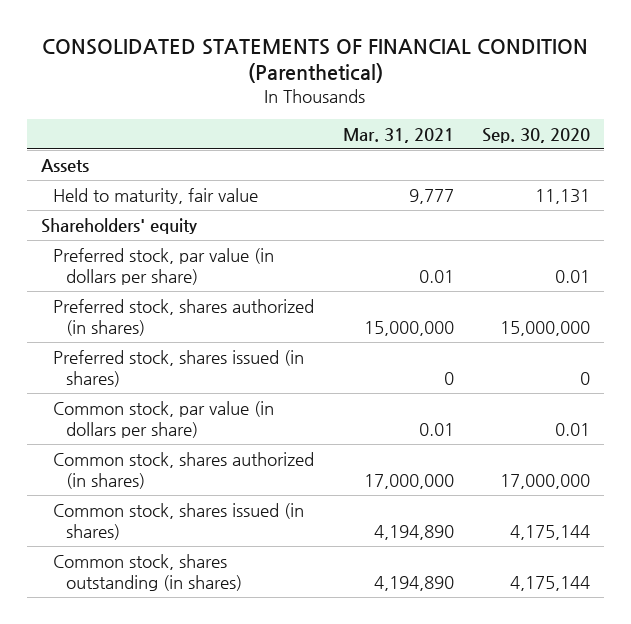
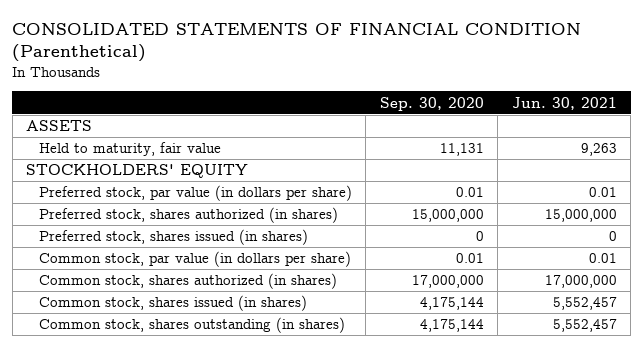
[342,127,454,143] Mar. 31, 2021 -> none
none -> [511,96,617,110] Jun. 30, 2021
[40,158,89,172] Assets -> [26,120,93,132] ASSETS
[40,217,197,234] Shareholders' equity -> [26,164,249,179] STOCKHOLDERS' EQUITY

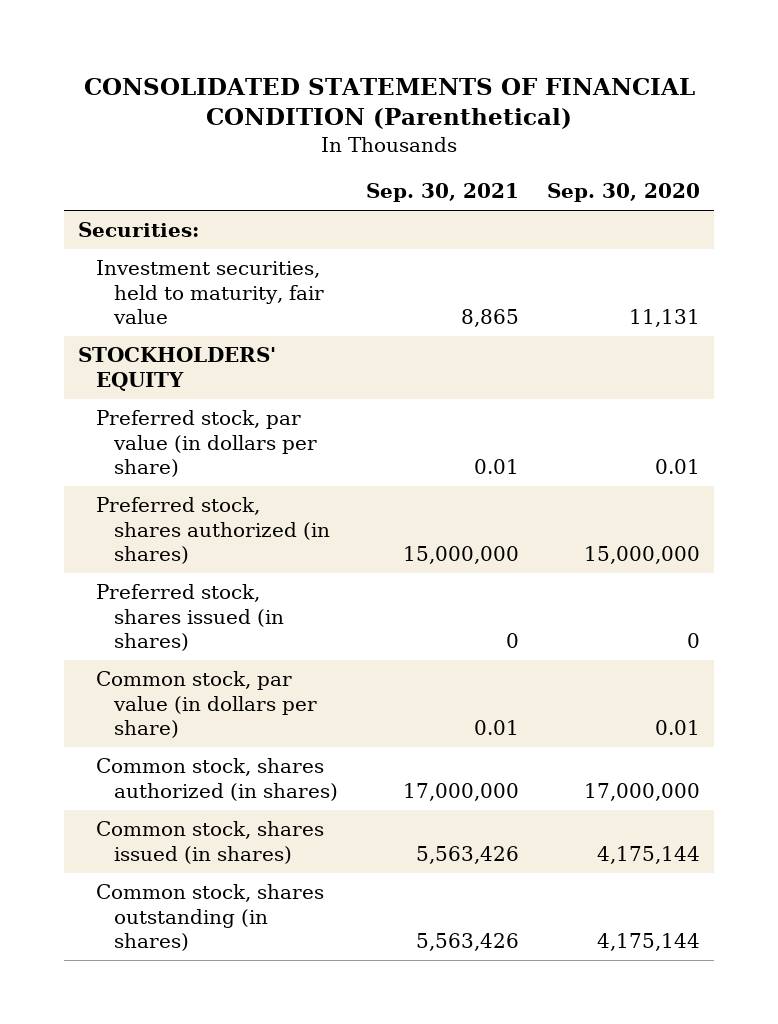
[511,96,617,110] Jun. 30, 2021 -> none
none -> [365,183,519,203] Sep. 30, 2021
[26,120,93,132] ASSETS -> none
none -> [77,222,199,238] Securities:
[38,142,221,157] Held to maturity, fair value -> [95,260,324,325] Investment securities, held to maturity, fair value

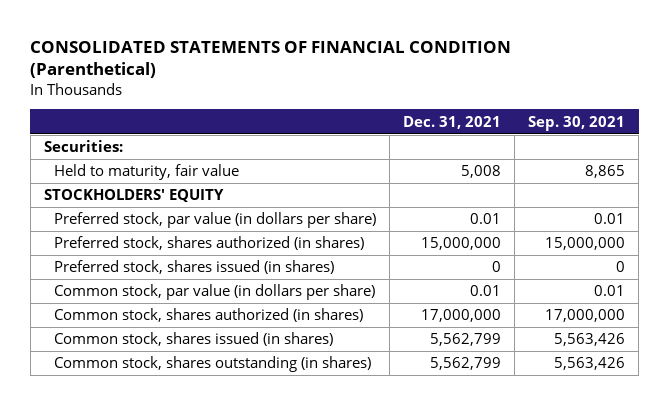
[546,183,700,203] Sep. 30, 2020 -> none
none -> [403,115,502,129] Dec. 31, 2021
[95,260,324,325] Investment securities, held to maturity, fair value -> [54,164,240,181] Held to maturity, fair value

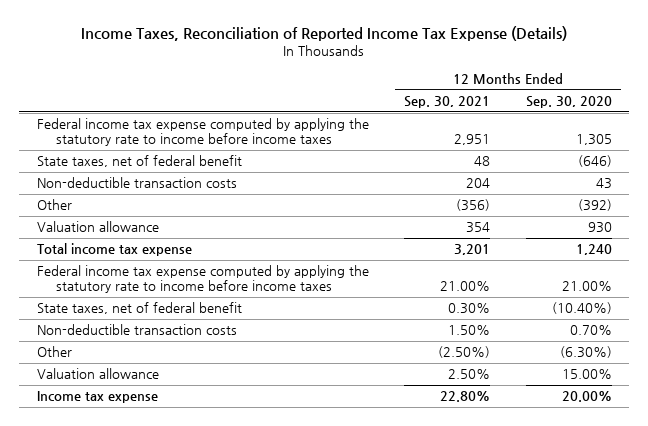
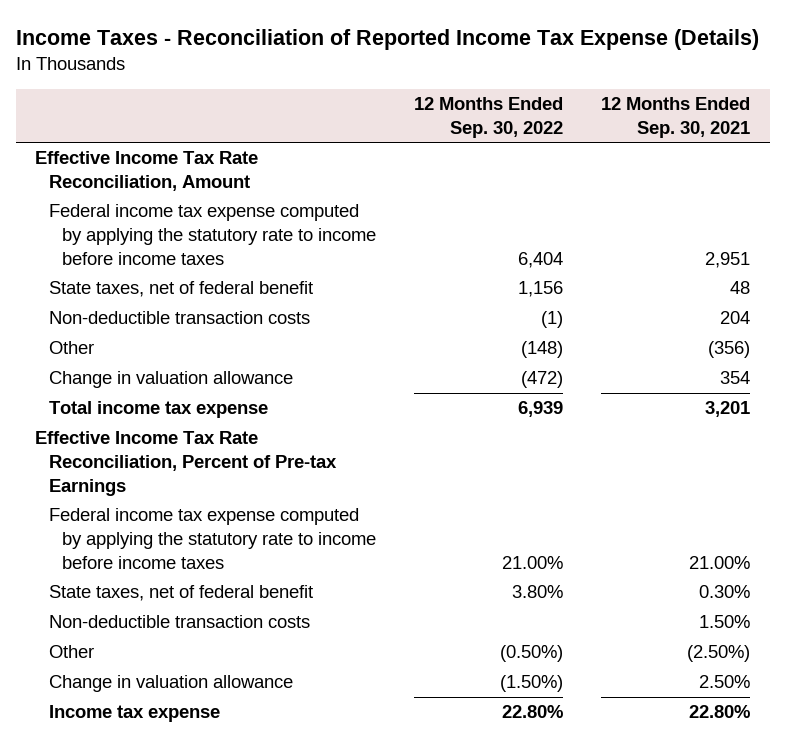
[81,26,568,42] Income Taxes, Reconciliation of Reported Income Tax Expense (Details) -> [15,28,759,50] Income Taxes - Reconciliation of Reported Income Tax Expense (Details)
[525,96,612,109] Sep. 30, 2020 -> none
none -> [414,97,564,138] 12 Months Ended Sep. 30, 2022
none -> [34,151,258,191] Effective Income Tax Rate Reconciliation, Amount
[36,221,159,233] Valuation allowance -> [48,371,293,389] Change in valuation allowance
none -> [34,431,337,496] Effective Income Tax Rate Reconciliation, Percent of Pre-tax Earnings
[36,368,159,380] Valuation allowance -> [48,675,293,693] Change in valuation allowance

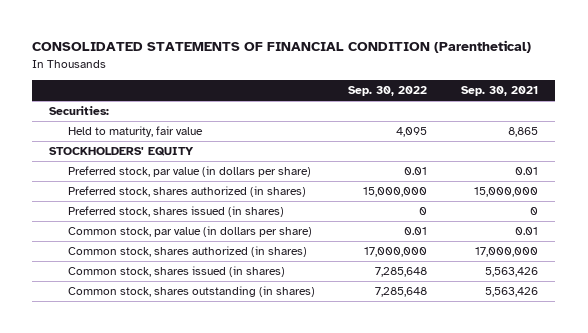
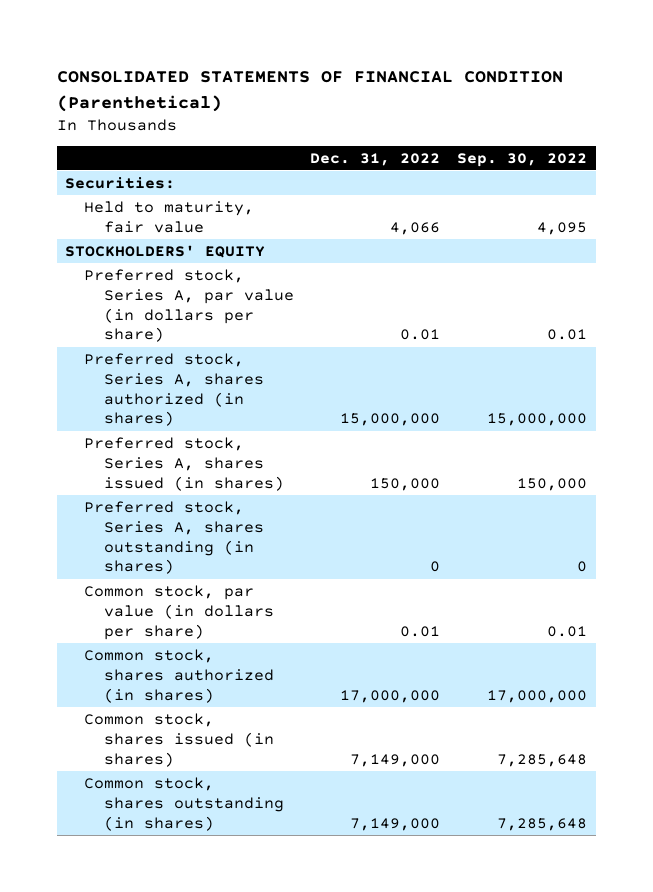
[461,86,539,97] Sep. 30, 2021 -> none
none -> [310,152,441,166] Dec. 31, 2022
[67,166,311,178] Preferred stock, par value (in dollars per share) -> [84,268,294,343] Preferred stock, Series A, par value (in dollars per share)
[67,186,306,198] Preferred stock, shares authorized (in shares) -> [84,352,264,427] Preferred stock, Series A, shares authorized (in shares)
[67,206,284,218] Preferred stock, shares issued (in shares) -> [84,436,284,491] Preferred stock, Series A, shares issued (in shares)
[419,207,428,216] 0 -> [517,477,588,491] 150,000
none -> [84,500,264,575] Preferred stock, Series A, shares outstanding (in shares)

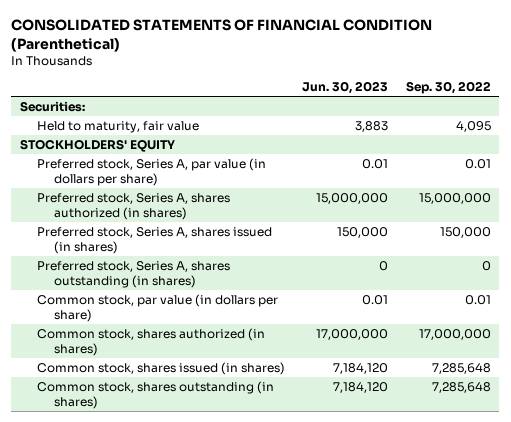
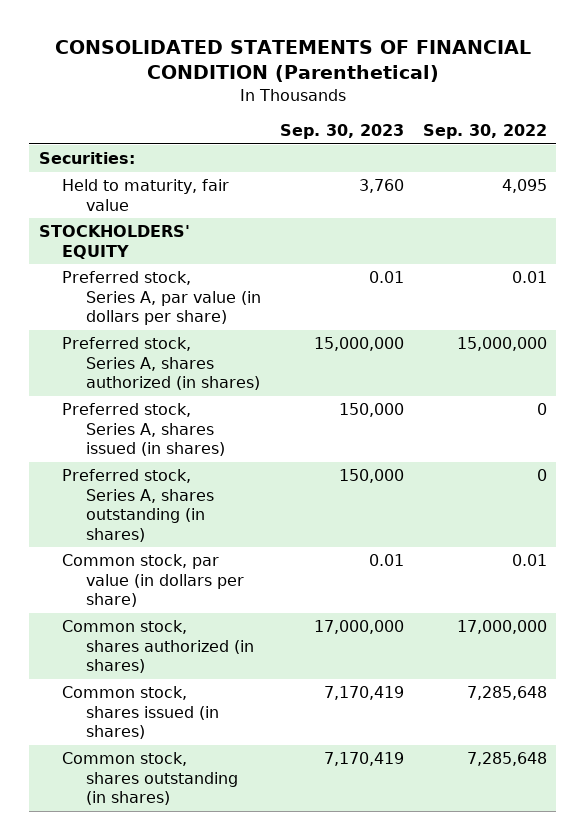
[302,81,389,95] Jun. 30, 2023 -> none
none -> [279,124,404,140] Sep. 30, 2023
[439,227,491,239] 150,000 -> [536,403,547,416] 0

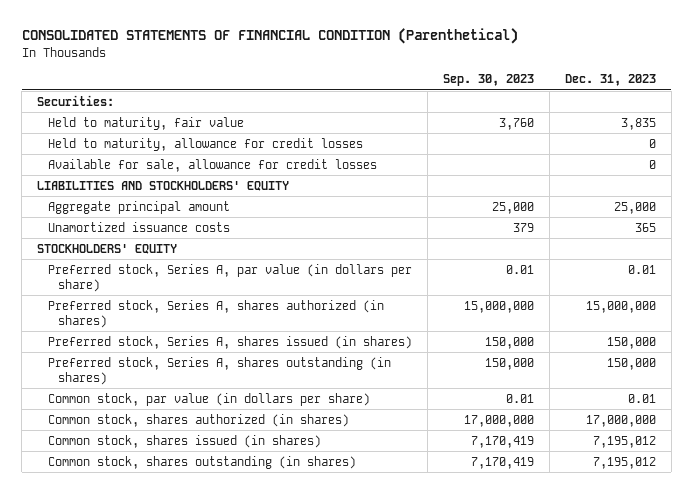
[422,124,547,140] Sep. 30, 2022 -> none
none -> [564,74,656,87] Dec. 31, 2023
none -> [47,137,363,151] Held to maturity, allowance for credit losses
none -> [47,158,377,172] Available for sale, allowance for credit losses
none -> [37,180,290,191] LIABILITIES AND STOCKHOLDERS' EQUITY
none -> [47,200,230,214] Aggregate principal amount
none -> [47,221,230,232] Unamortized issuance costs

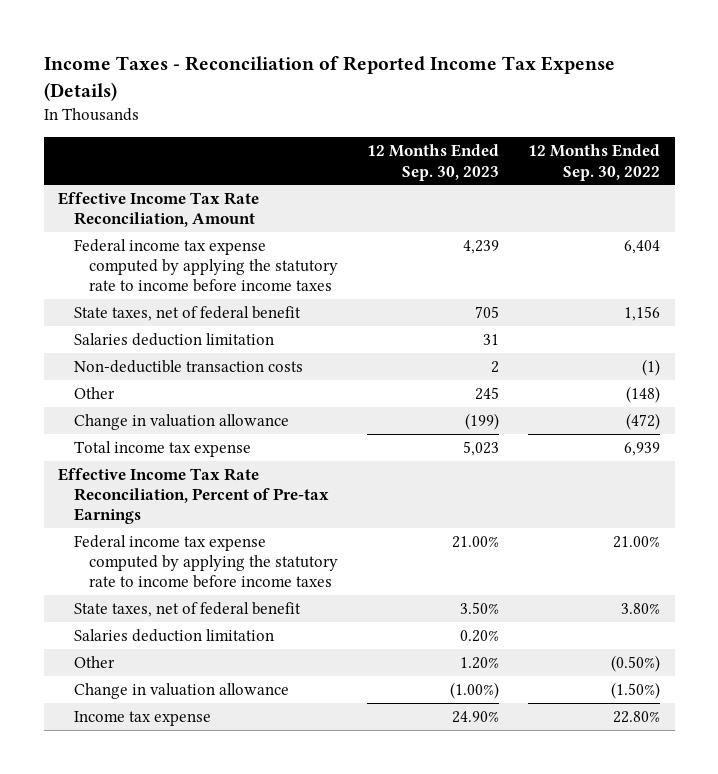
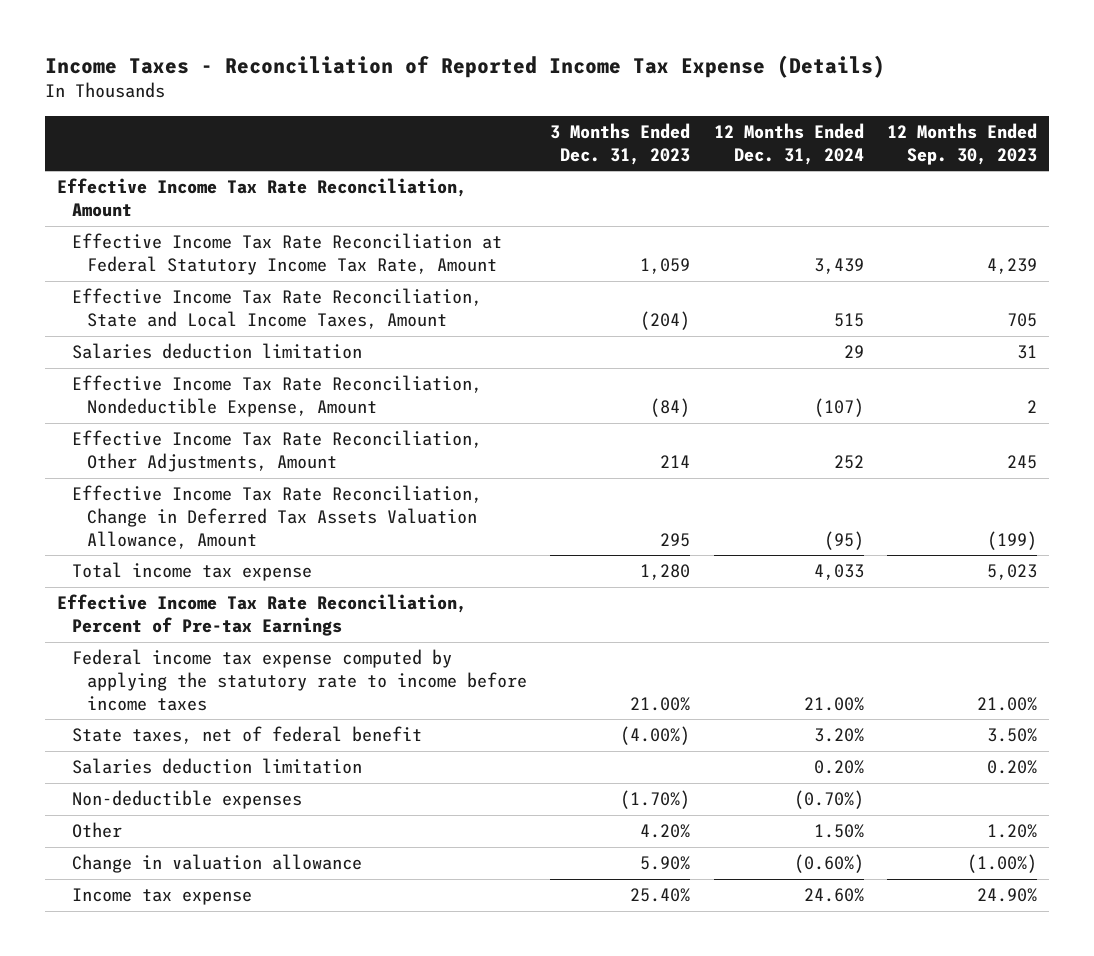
[528,144,661,181] 12 Months Ended Sep. 30, 2022 -> none
none -> [550,122,691,165] 3 Months Ended Dec. 31, 2023
none -> [713,122,864,165] 12 Months Ended Dec. 31, 2024
[73,238,339,293] Federal income tax expense computed by applying the statutory rate to income before income taxes -> [71,233,502,276] Effective Income Tax Rate Reconciliation at Federal Statutory Income Tax Rate, Amount
[73,305,301,321] State taxes, net of federal benefit -> [71,288,482,330] Effective Income Tax Rate Reconciliation, State and Local Income Taxes, Amount
[73,359,303,373] Non-deductible transaction costs -> [71,375,482,418] Effective Income Tax Rate Reconciliation, Nondeductible Expense, Amount
[73,386,115,399] Other -> [71,430,482,473] Effective Income Tax Rate Reconciliation, Other Adjustments, Amount
[73,413,289,430] Change in valuation allowance -> [71,485,482,549] Effective Income Tax Rate Reconciliation, Change in Deferred Tax Assets Valuation Allowance, Amount
none -> [71,790,302,810] Non-deductible expenses

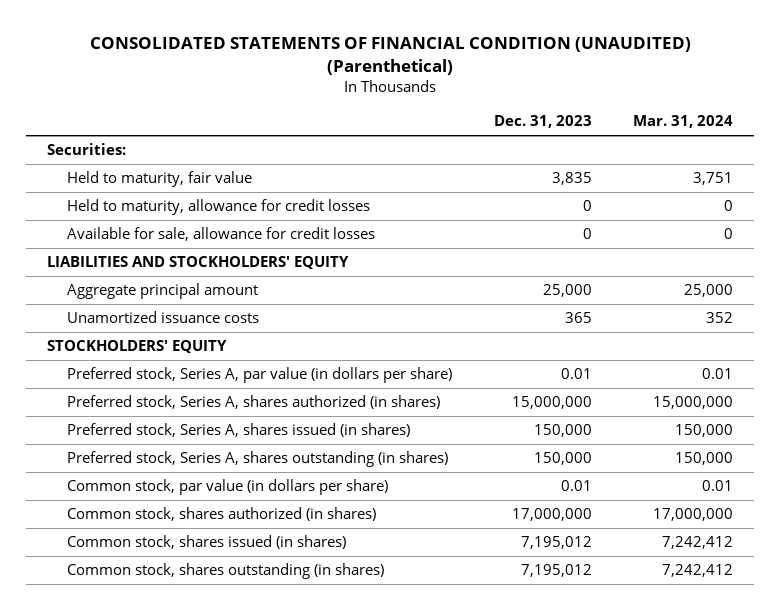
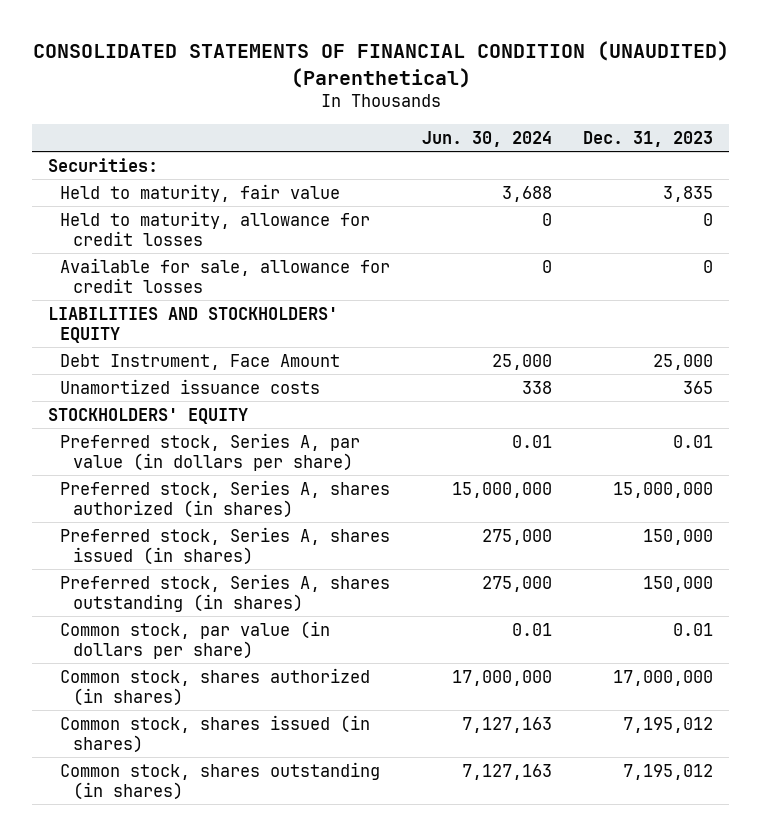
[633,115,734,129] Mar. 31, 2024 -> none
none -> [421,130,552,147] Jun. 30, 2024
[66,283,258,300] Aggregate principal amount -> [60,353,341,370] Debt Instrument, Face Amount

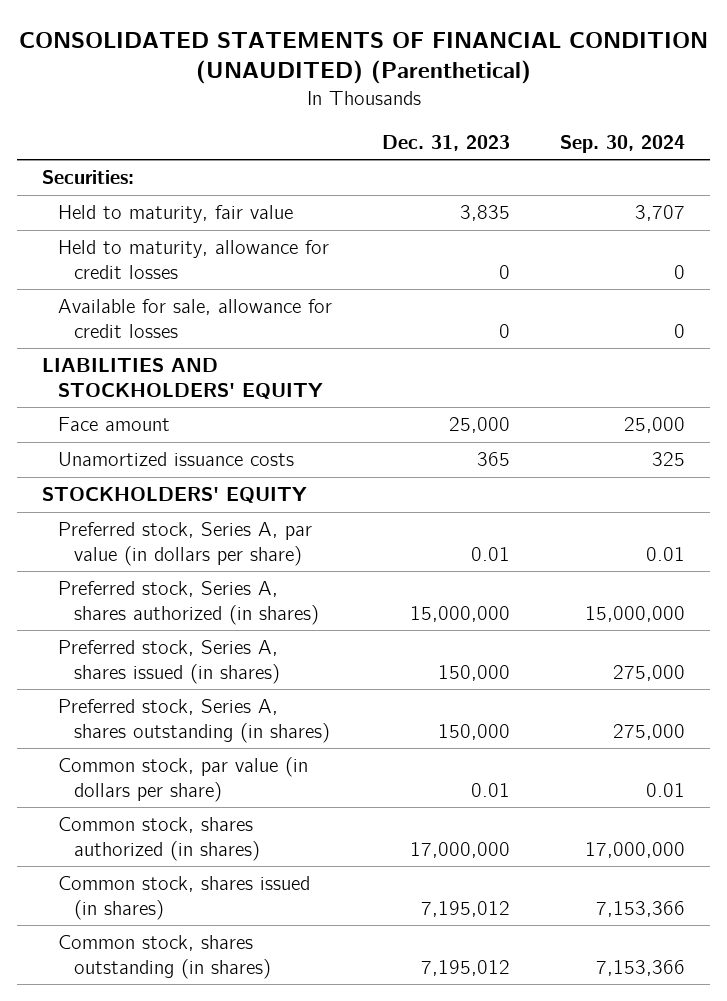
[421,130,552,147] Jun. 30, 2024 -> none
none -> [560,134,686,153] Sep. 30, 2024
[60,353,341,370] Debt Instrument, Face Amount -> [57,417,170,432] Face amount

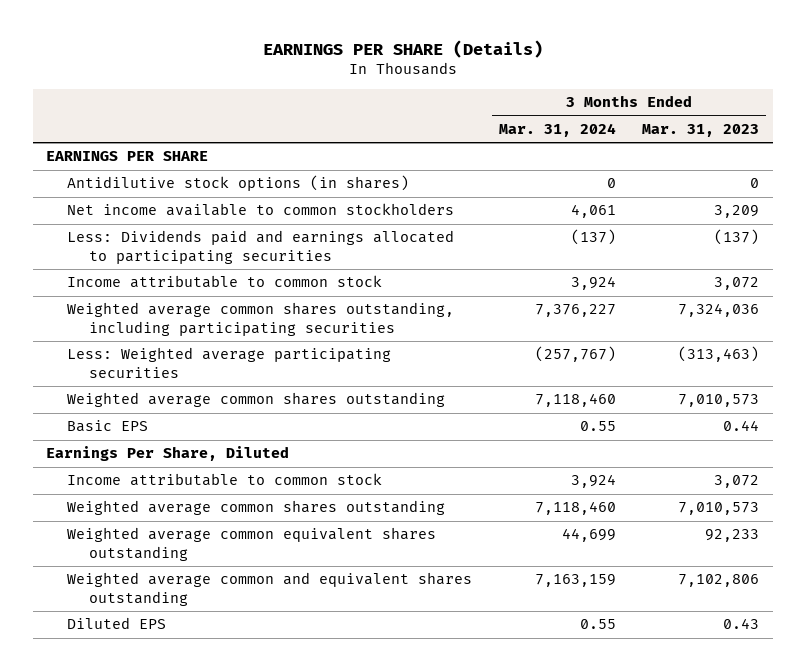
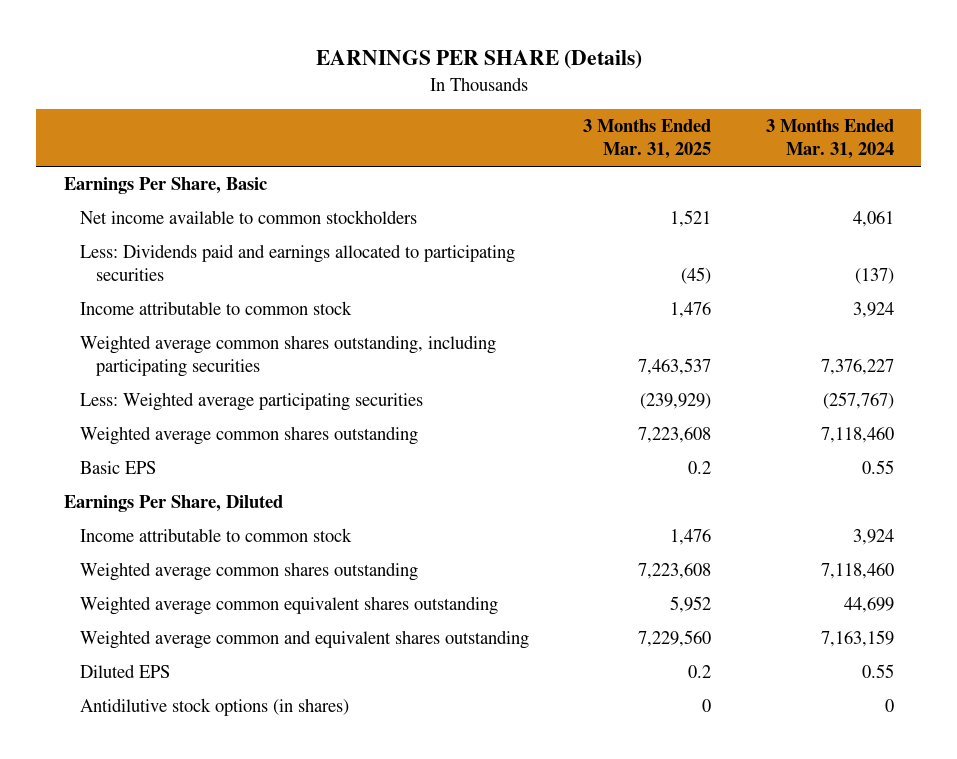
[642,123,760,137] Mar. 31, 2023 -> none
none -> [583,119,712,160] 3 Months Ended Mar. 31, 2025
[46,151,209,162] EARNINGS PER SHARE -> [63,177,267,195] Earnings Per Share, Basic
[67,175,410,192] Antidilutive stock options (in shares) -> [79,698,349,717] Antidilutive stock options (in shares)

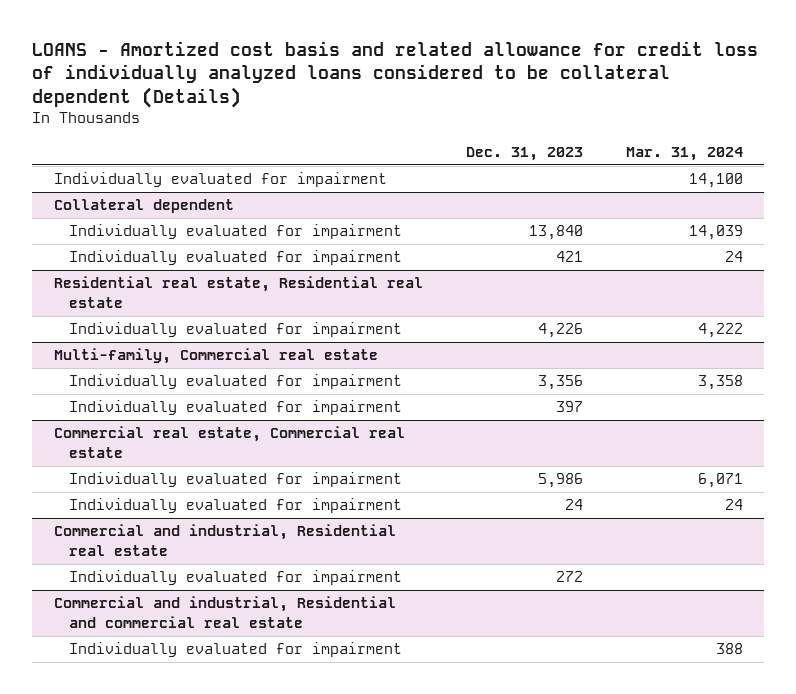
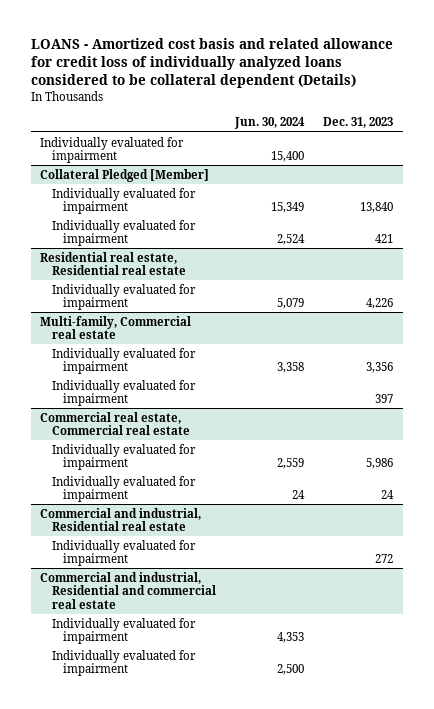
[625,146,743,161] Mar. 31, 2024 -> none
none -> [234,117,306,130] Jun. 30, 2024
[53,199,234,214] Collateral dependent -> [40,168,210,182] Collateral Pledged [Member]
none -> [51,649,196,677] Individually evaluated for impairment

